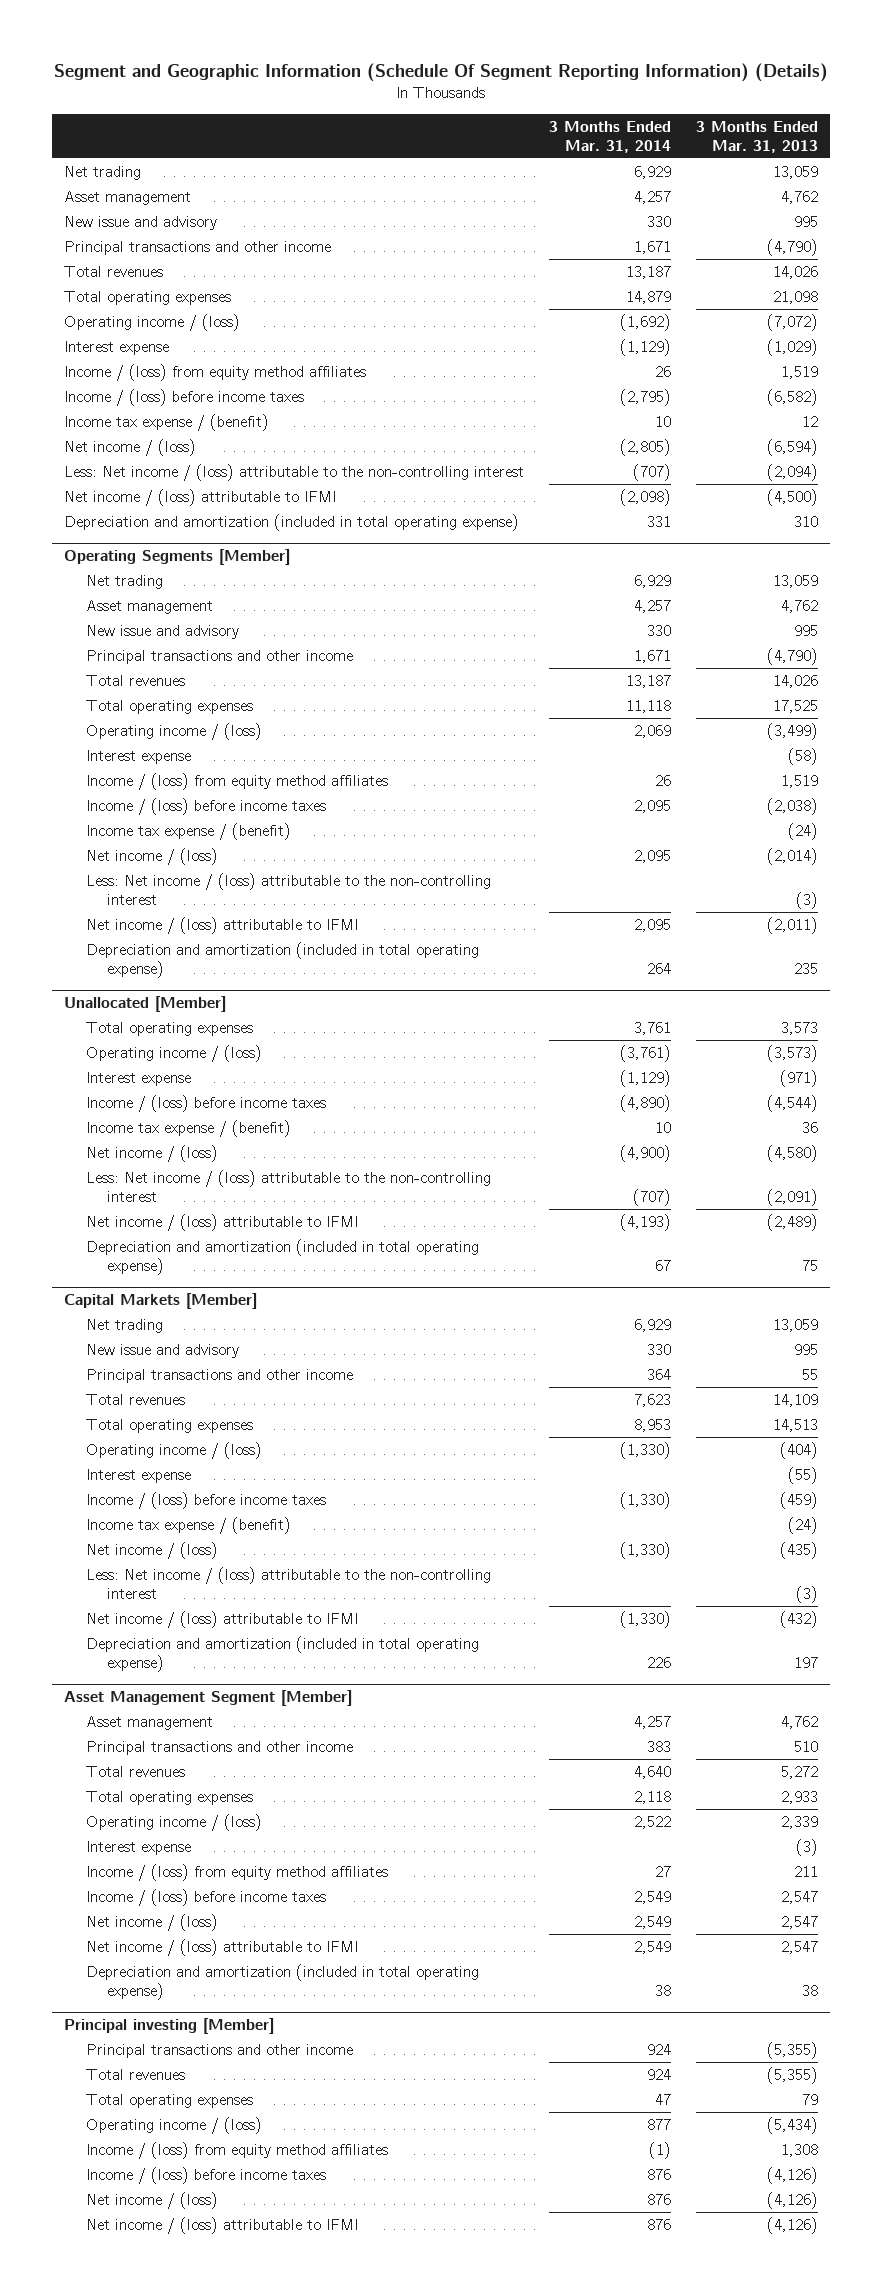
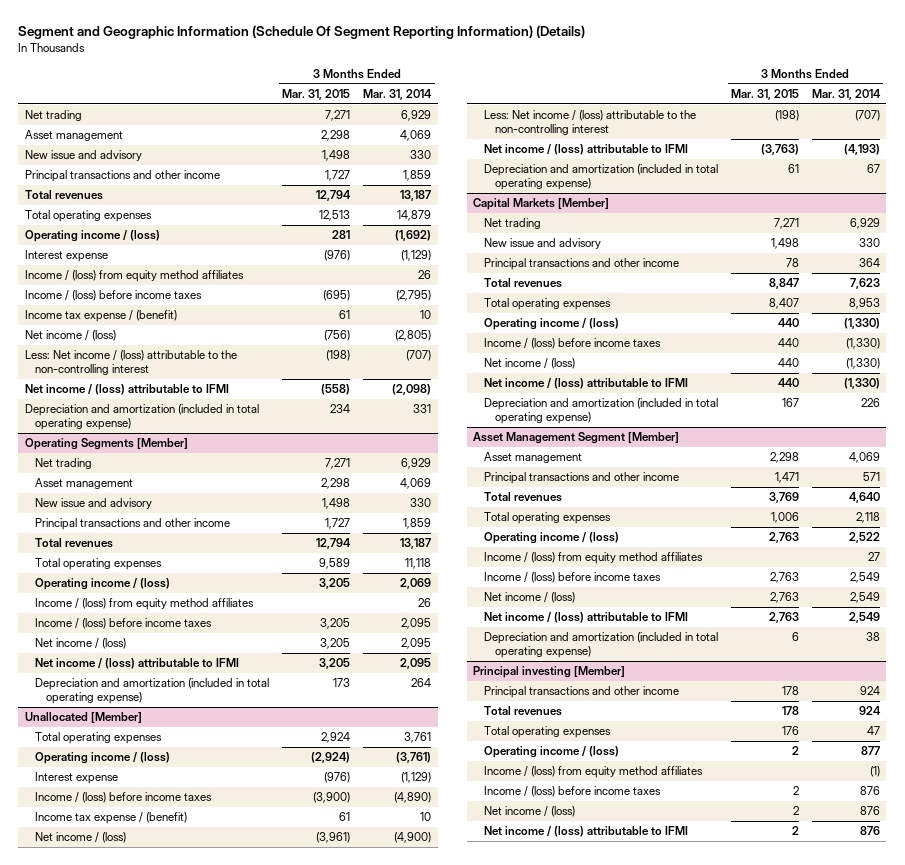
[695,120,818,153] 3 Months Ended Mar. 31, 2013 -> none
none -> [282,88,351,100] Mar. 31, 2015
[633,190,671,204] 4,257 -> [400,130,432,142] 4,069
[633,240,671,254] 1,671 -> [403,170,432,182] 1,859
[633,599,671,613] 4,257 -> [400,478,432,490] 4,069
[633,649,671,663] 1,671 -> [403,518,432,530] 1,859
[85,749,191,764] Interest expense -> none
[85,822,291,840] Income tax expense / (benefit) -> none
[85,872,491,905] Less: Net income / (loss) attributable to the non-controlling interest -> none
[85,1468,191,1483] Interest expense -> none
[85,1516,291,1534] Income tax expense / (benefit) -> none
[85,1566,491,1599] Less: Net income / (loss) attributable to the non-controlling interest -> none
[633,1715,671,1729] 4,257 -> [848,452,880,464] 4,069
[646,1740,671,1752] 383 -> [862,472,880,482] 571
[85,1840,191,1855] Interest expense -> none

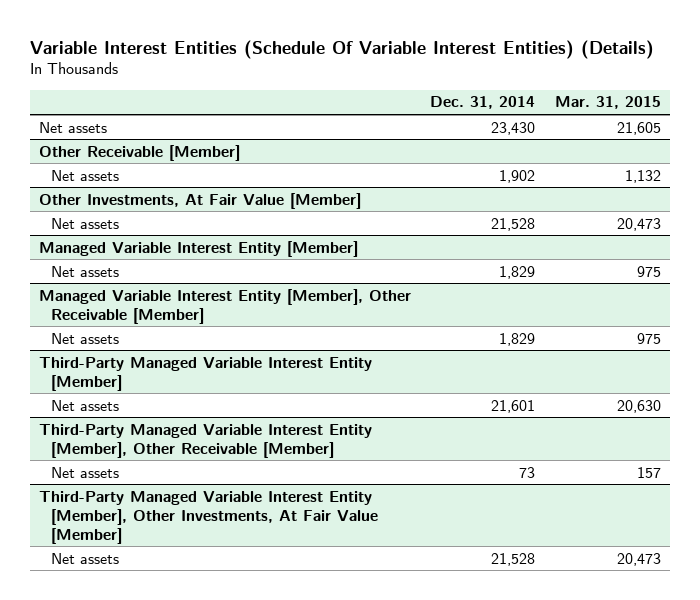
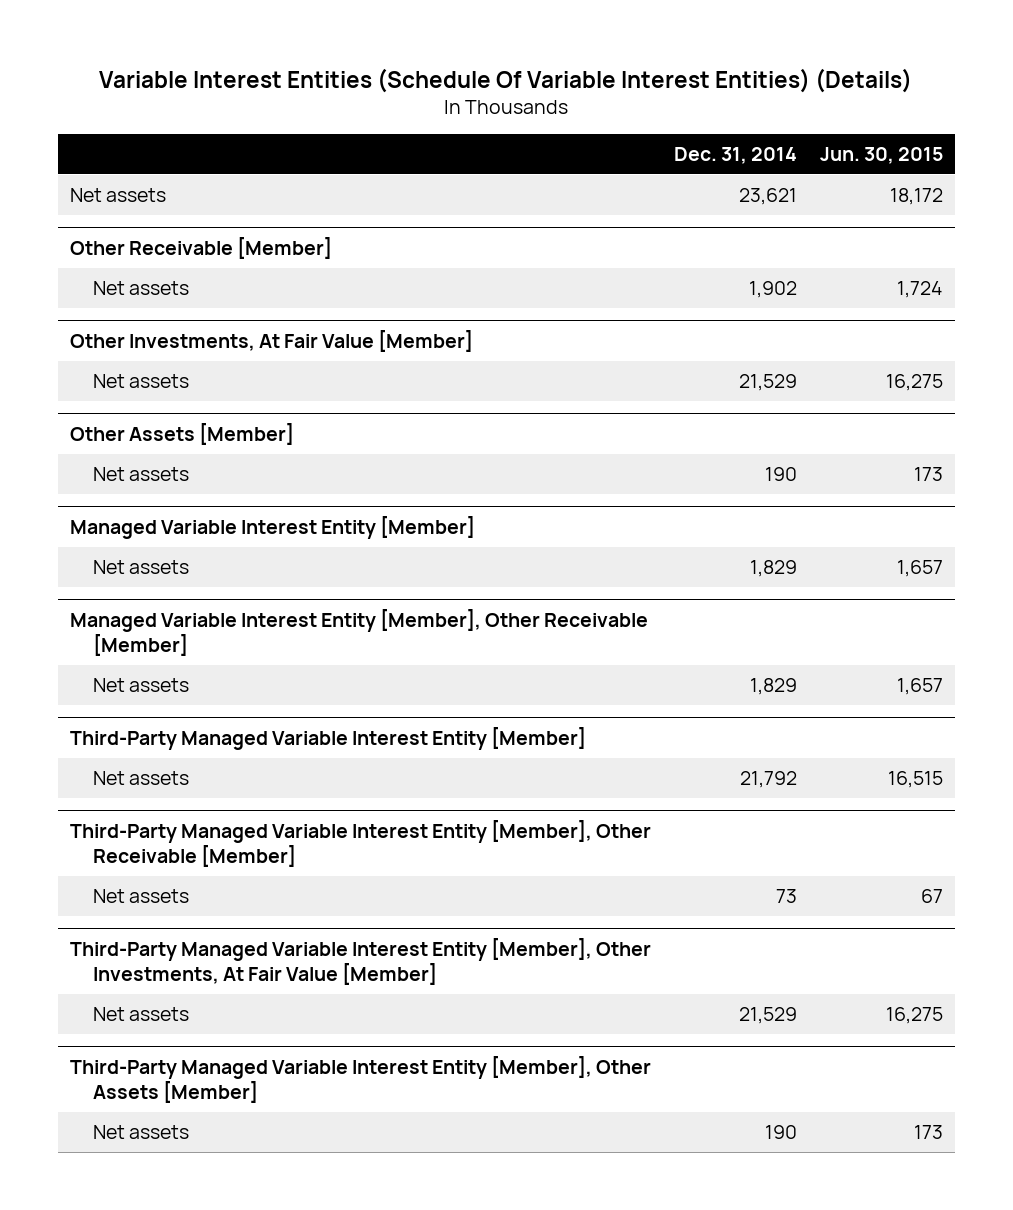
[554,96,661,110] Mar. 31, 2015 -> none
none -> [820,146,944,164] Jun. 30, 2015
[491,121,536,135] 23,430 -> [738,188,797,206] 23,621
[491,217,536,231] 21,528 -> [738,374,797,392] 21,529
none -> [69,422,294,445] Other Assets [Member]
none -> [92,467,189,482] Net assets
[491,399,536,413] 21,601 -> [739,771,797,789] 21,792
[491,552,536,566] 21,528 -> [738,1007,797,1025] 21,529
none -> [69,1055,651,1103] Third-Party Managed Variable Interest Entity [Member], Other Assets [Member]
none -> [92,1125,189,1140] Net assets

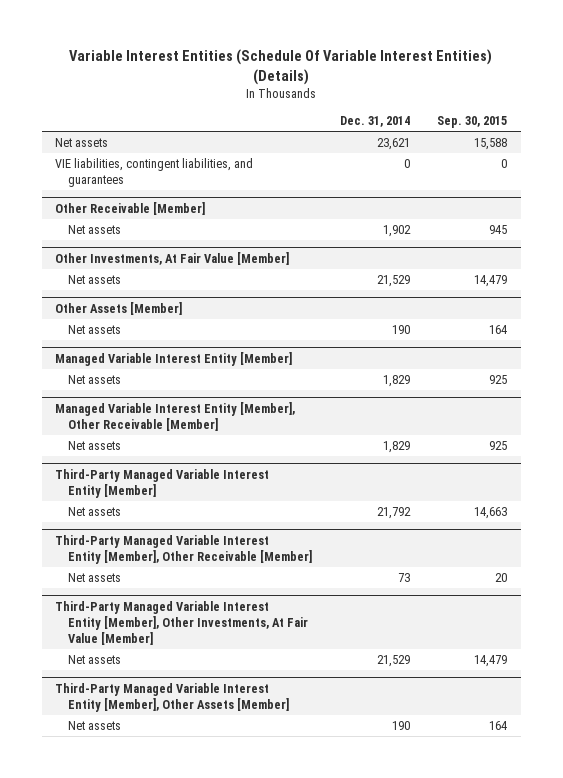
[820,146,944,164] Jun. 30, 2015 -> none
none -> [437,116,508,129] Sep. 30, 2015
none -> [55,158,254,187] VIE liabilities, contingent liabilities, and guarantees

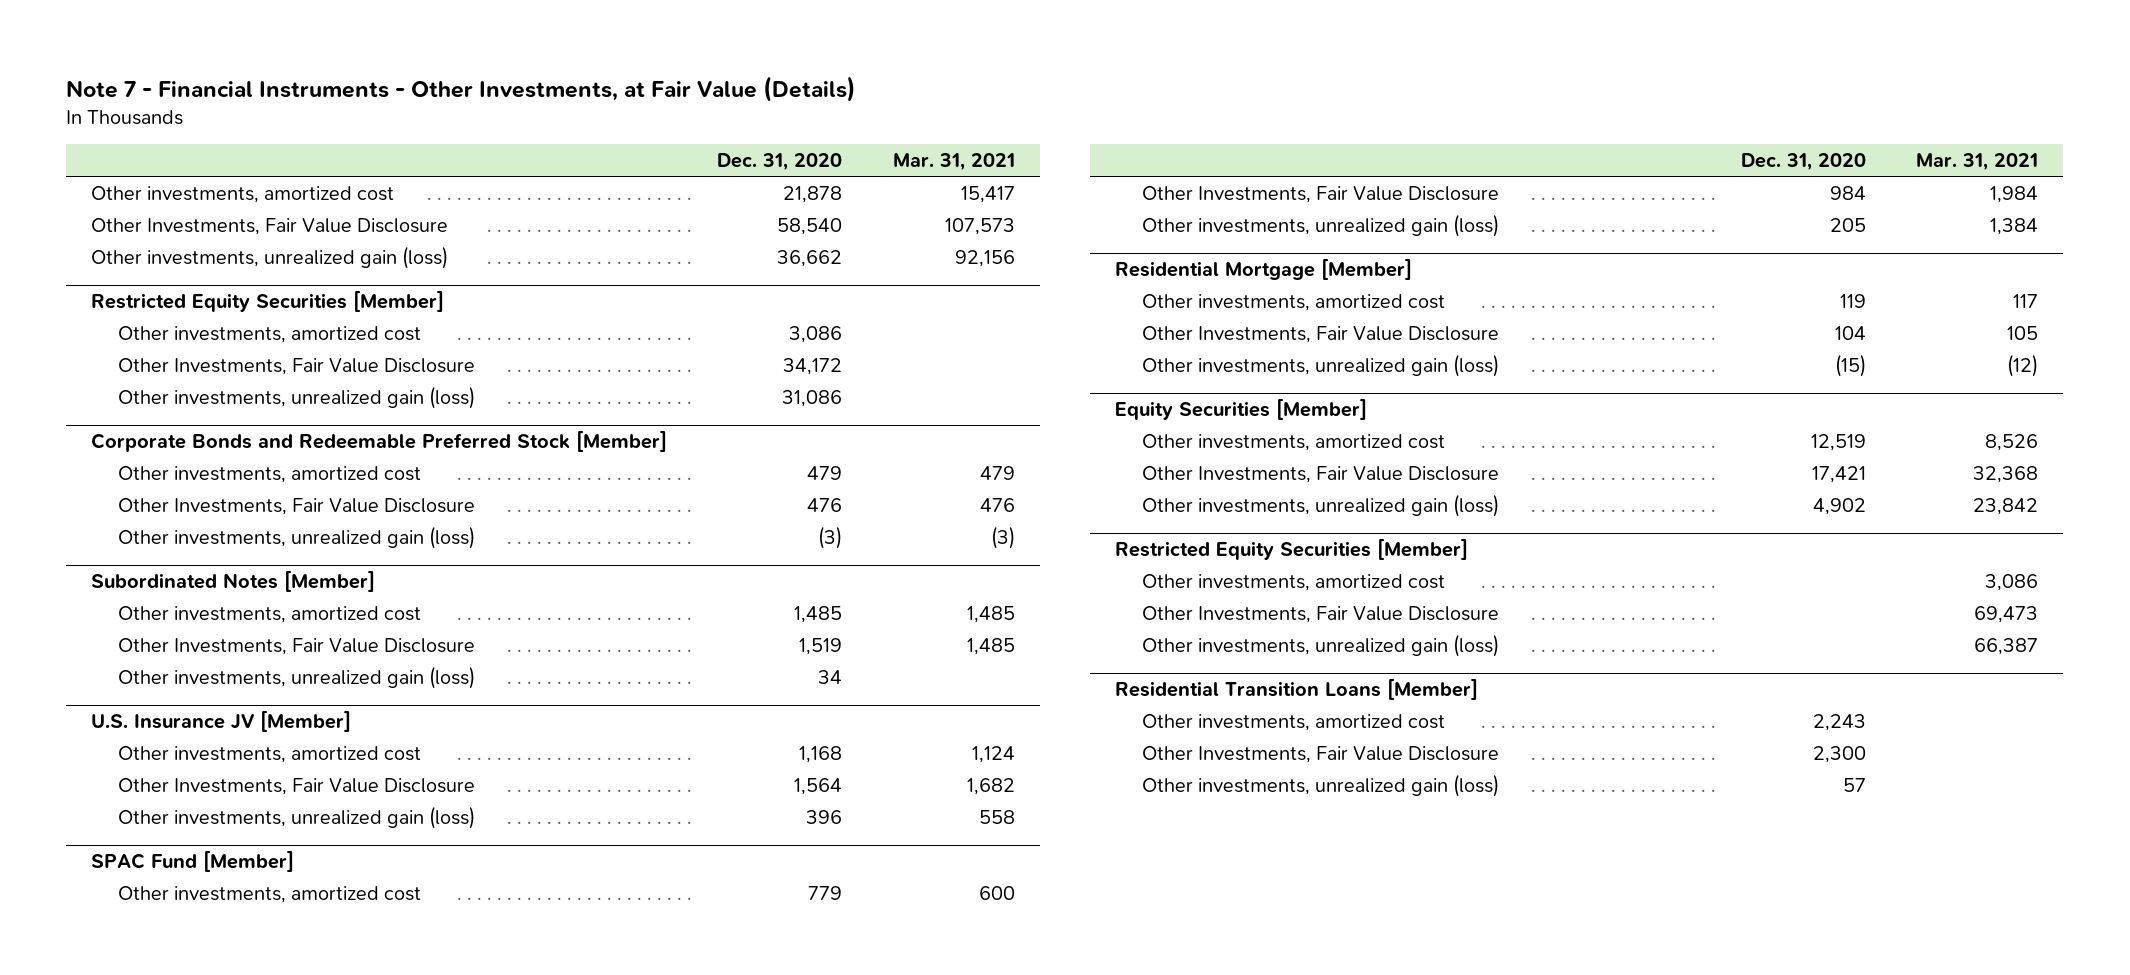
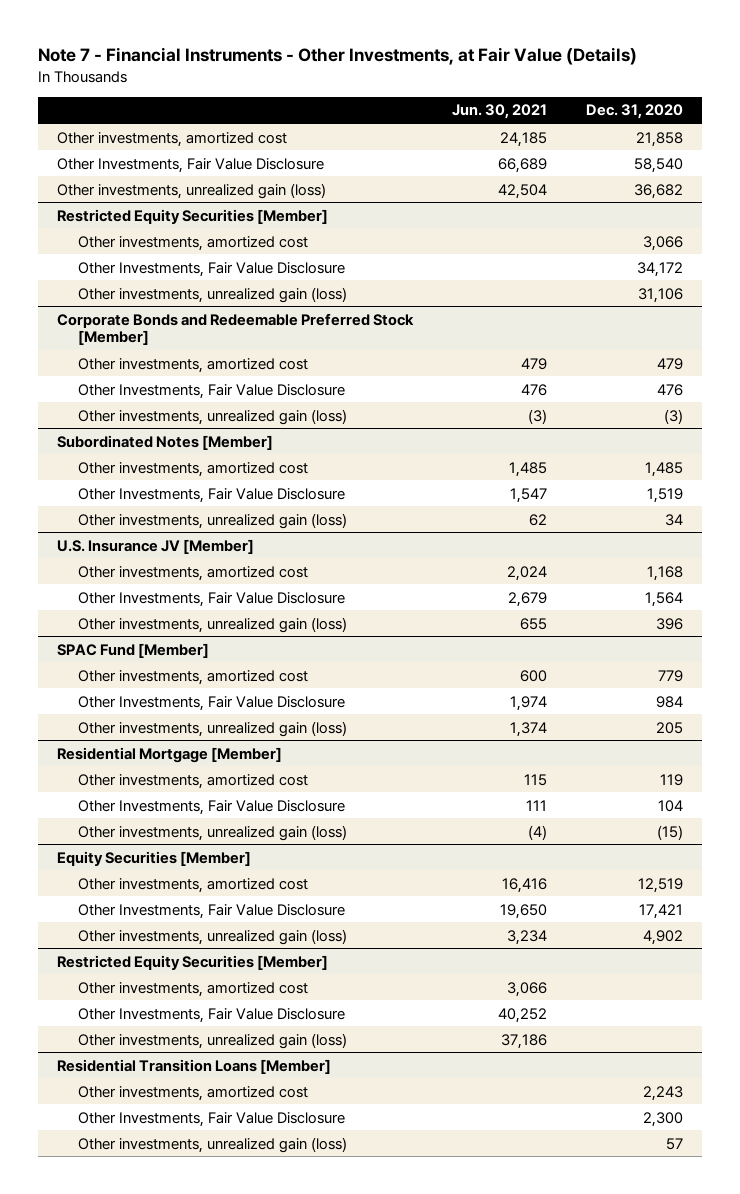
[892,153,1015,172] Mar. 31, 2021 -> none
none -> [452,104,548,120] Jun. 30, 2021
[783,185,843,203] 21,878 -> [635,131,683,147] 21,858
[777,249,843,267] 36,662 -> [633,183,683,199] 36,682
[789,325,843,343] 3,086 -> [642,235,683,251] 3,066
[782,389,843,407] 31,086 -> [637,287,683,303] 31,106

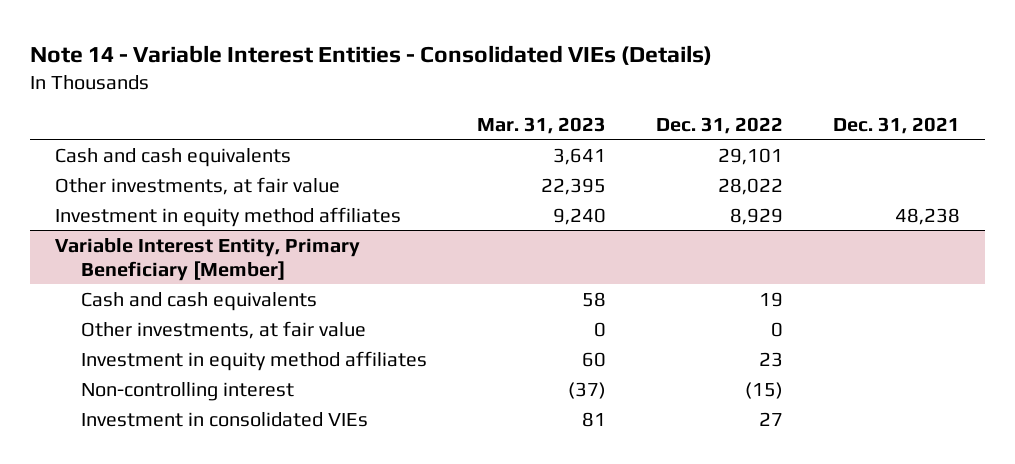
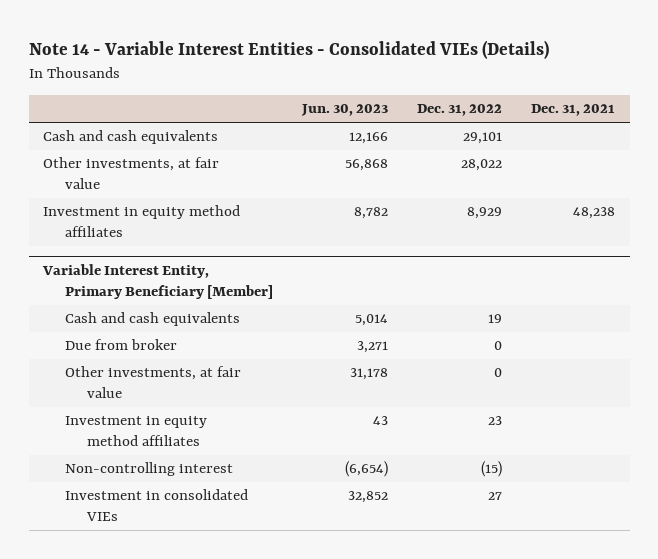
[477,116,607,134] Mar. 31, 2023 -> none
none -> [301,104,389,117] Jun. 30, 2023
none -> [65,339,178,351] Due from broker

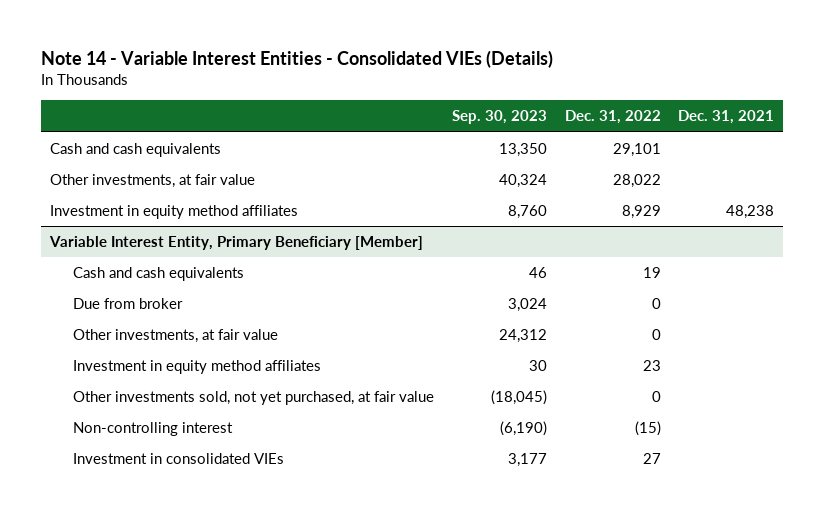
[301,104,389,117] Jun. 30, 2023 -> none
none -> [452,110,548,125] Sep. 30, 2023
none -> [73,391,435,406] Other investments sold, not yet purchased, at fair value

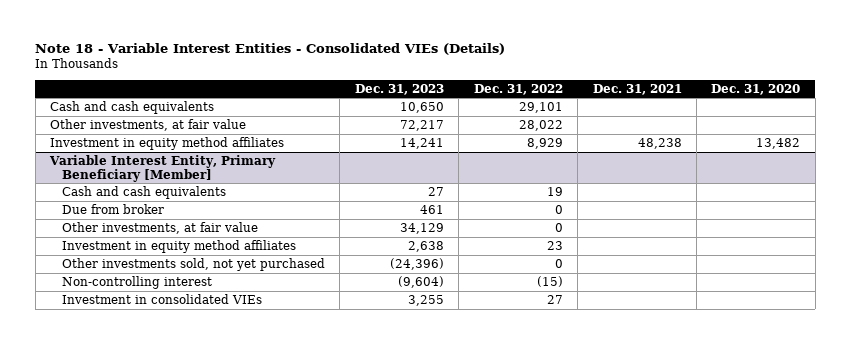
[41,49,554,68] Note 14 - Variable Interest Entities - Consolidated VIEs (Details) -> [35,42,506,55] Note 18 - Variable Interest Entities - Consolidated VIEs (Details)
[452,110,548,125] Sep. 30, 2023 -> none
none -> [354,83,444,95] Dec. 31, 2023
none -> [711,83,801,95] Dec. 31, 2020
[73,391,435,406] Other investments sold, not yet purchased, at fair value -> [61,257,325,271] Other investments sold, not yet purchased

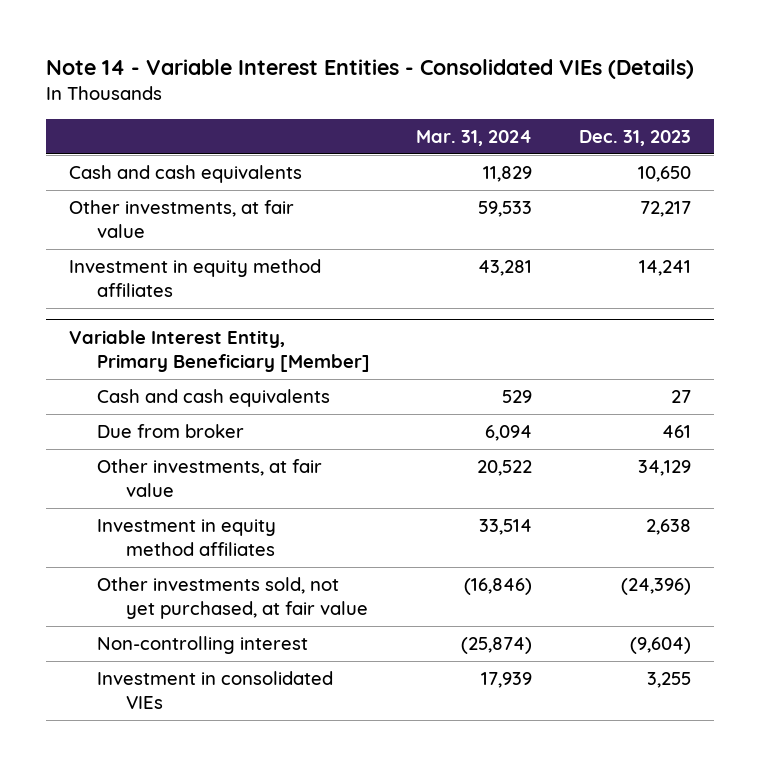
[35,42,506,55] Note 18 - Variable Interest Entities - Consolidated VIEs (Details) -> [45,58,694,79] Note 14 - Variable Interest Entities - Consolidated VIEs (Details)
[473,83,563,95] Dec. 31, 2022 -> none
[592,83,682,95] Dec. 31, 2021 -> none
[711,83,801,95] Dec. 31, 2020 -> none
none -> [416,129,533,146] Mar. 31, 2024
[61,257,325,271] Other investments sold, not yet purchased -> [97,577,368,619] Other investments sold, not yet purchased, at fair value

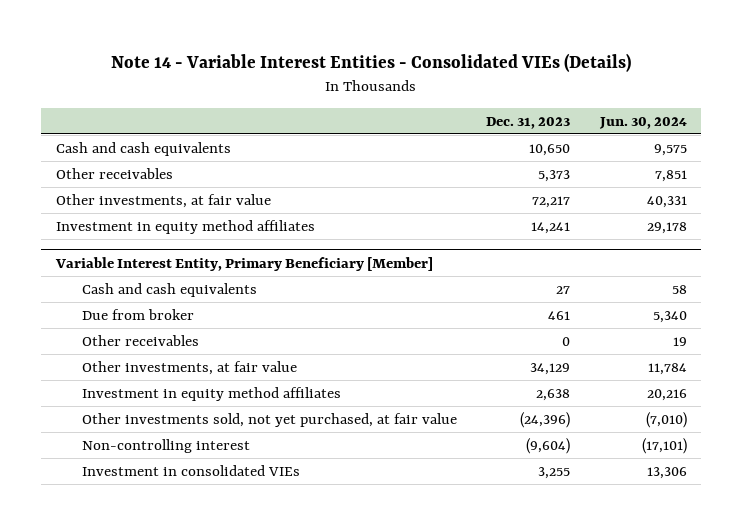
[416,129,533,146] Mar. 31, 2024 -> none
none -> [598,116,687,129] Jun. 30, 2024
none -> [55,168,173,180] Other receivables
none -> [81,335,199,347] Other receivables

